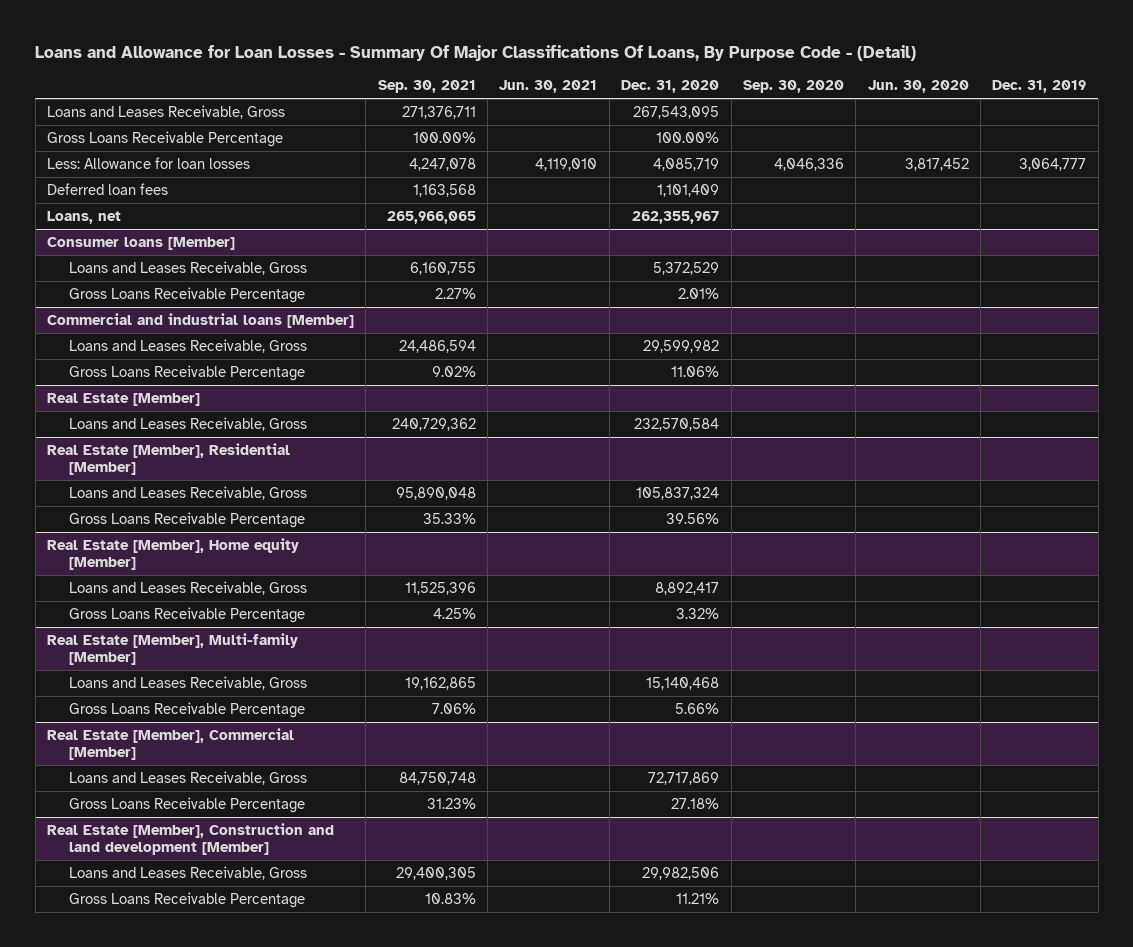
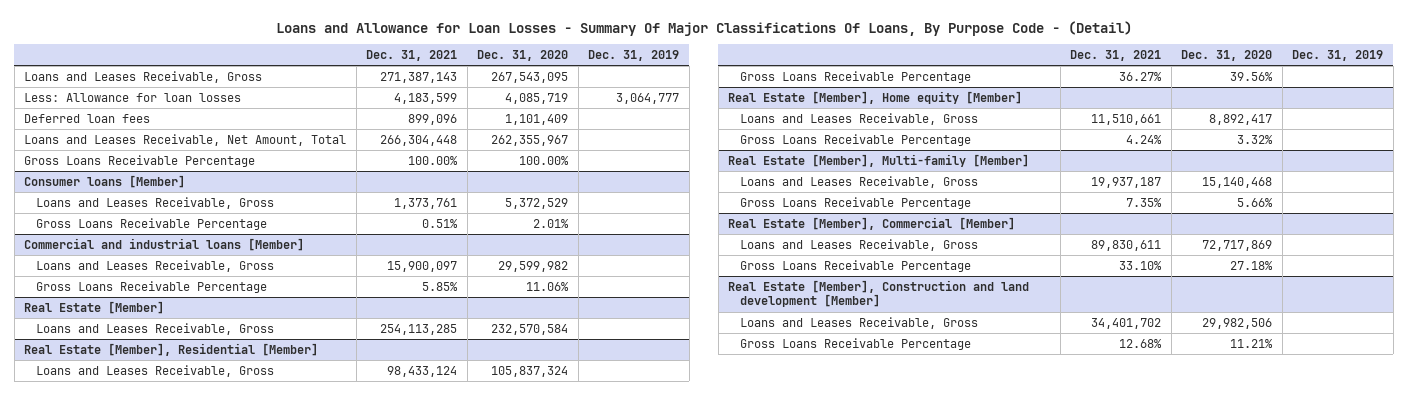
[377,80,476,94] Sep. 30, 2021 -> none
[499,80,598,94] Jun. 30, 2021 -> none
[742,80,844,94] Sep. 30, 2020 -> none
[867,80,969,94] Jun. 30, 2020 -> none
none -> [366,50,458,62] Dec. 31, 2021
[46,210,121,224] Loans, net -> [24,133,347,146] Loans and Leases Receivable, Net Amount, Total
[46,130,283,147] Gross Loans Receivable Percentage -> [24,154,256,167] Gross Loans Receivable Percentage

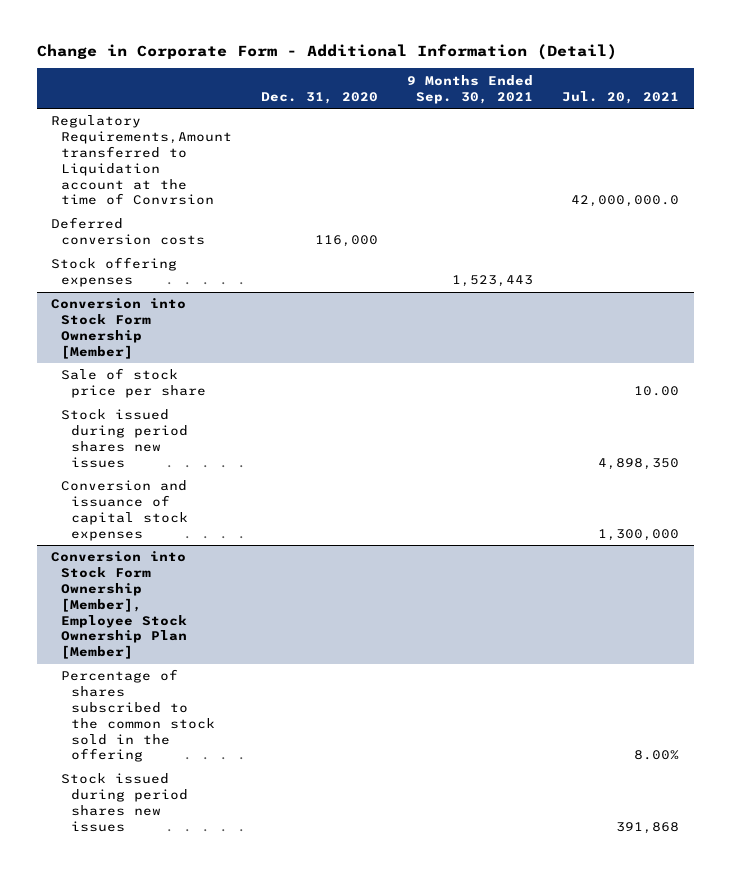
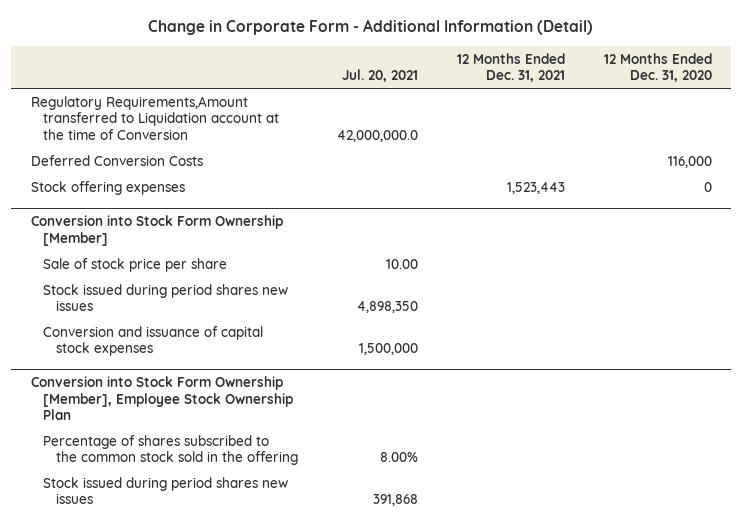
[261,91,379,104] Dec. 31, 2020 -> none
[407,74,534,104] 9 Months Ended Sep. 30, 2021 -> none
none -> [456,52,565,83] 12 Months Ended Dec. 31, 2021
none -> [603,52,712,83] 12 Months Ended Dec. 31, 2020
[51,115,232,206] Regulatory Requirements,Amount transferred to Liquidation account at the time of Convrsion -> [30,95,280,140] Regulatory Requirements,Amount transferred to Liquidation account at the time of Conversion
[51,217,205,246] Deferred conversion costs -> [30,154,203,166] Deferred Conversion Costs
[598,528,680,541] 1,300,000 -> [358,343,418,356] 1,500,000
[51,551,187,660] Conversion into Stock Form Ownership [Member], Employee Stock Ownership Plan [Member] -> [30,376,294,421] Conversion into Stock Form Ownership [Member], Employee Stock Ownership Plan

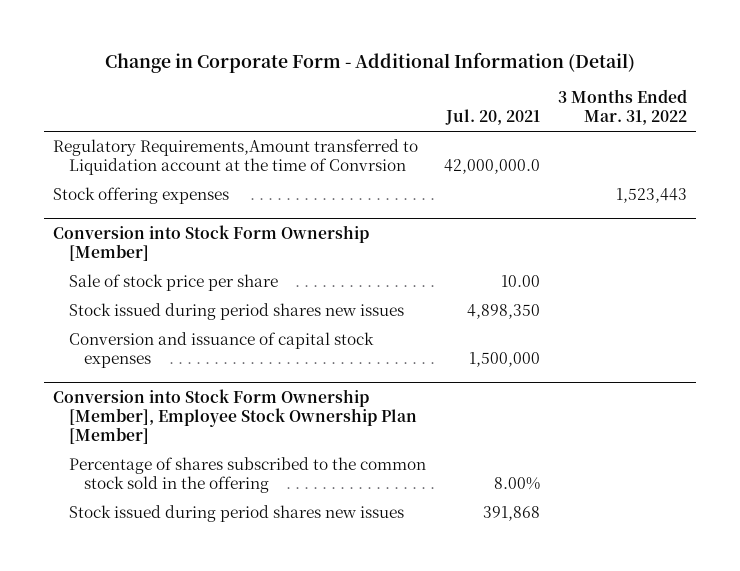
[456,52,565,83] 12 Months Ended Dec. 31, 2021 -> none
[603,52,712,83] 12 Months Ended Dec. 31, 2020 -> none
none -> [558,89,688,126] 3 Months Ended Mar. 31, 2022
[30,154,203,166] Deferred Conversion Costs -> none
[30,95,280,140] Regulatory Requirements,Amount transferred to Liquidation account at the time of Conversion -> [52,139,418,176] Regulatory Requirements,Amount transferred to Liquidation account at the time of Convrsion
[30,376,294,421] Conversion into Stock Form Ownership [Member], Employee Stock Ownership Plan -> [52,388,417,444] Conversion into Stock Form Ownership [Member], Employee Stock Ownership Plan [Member]

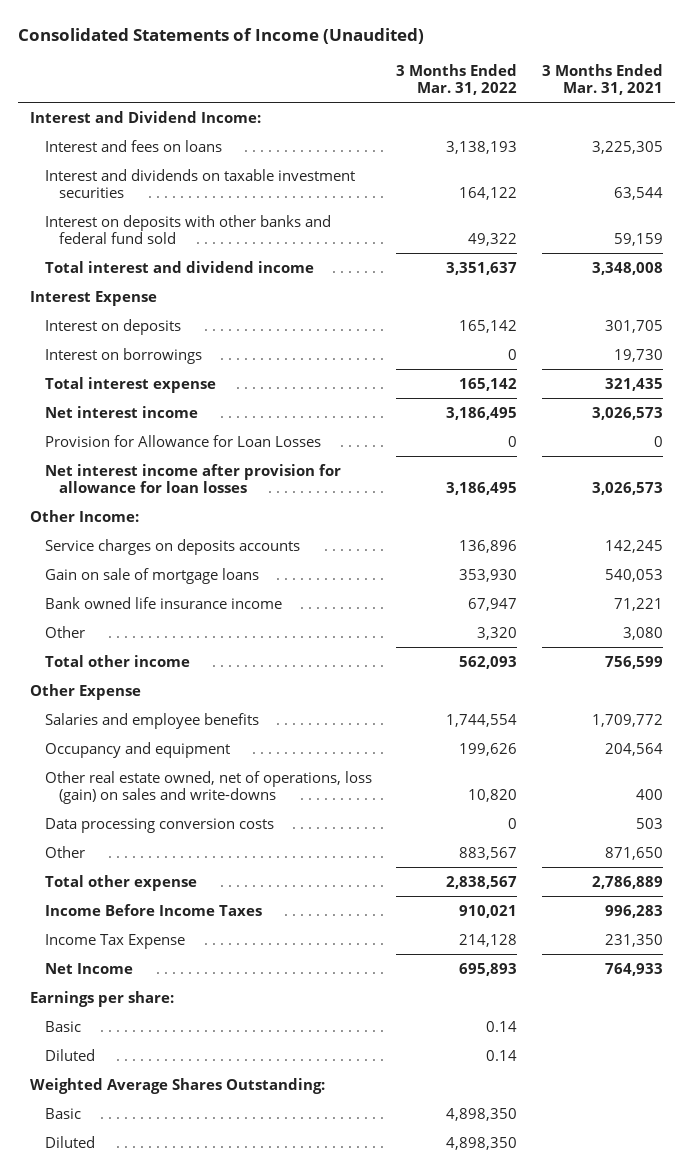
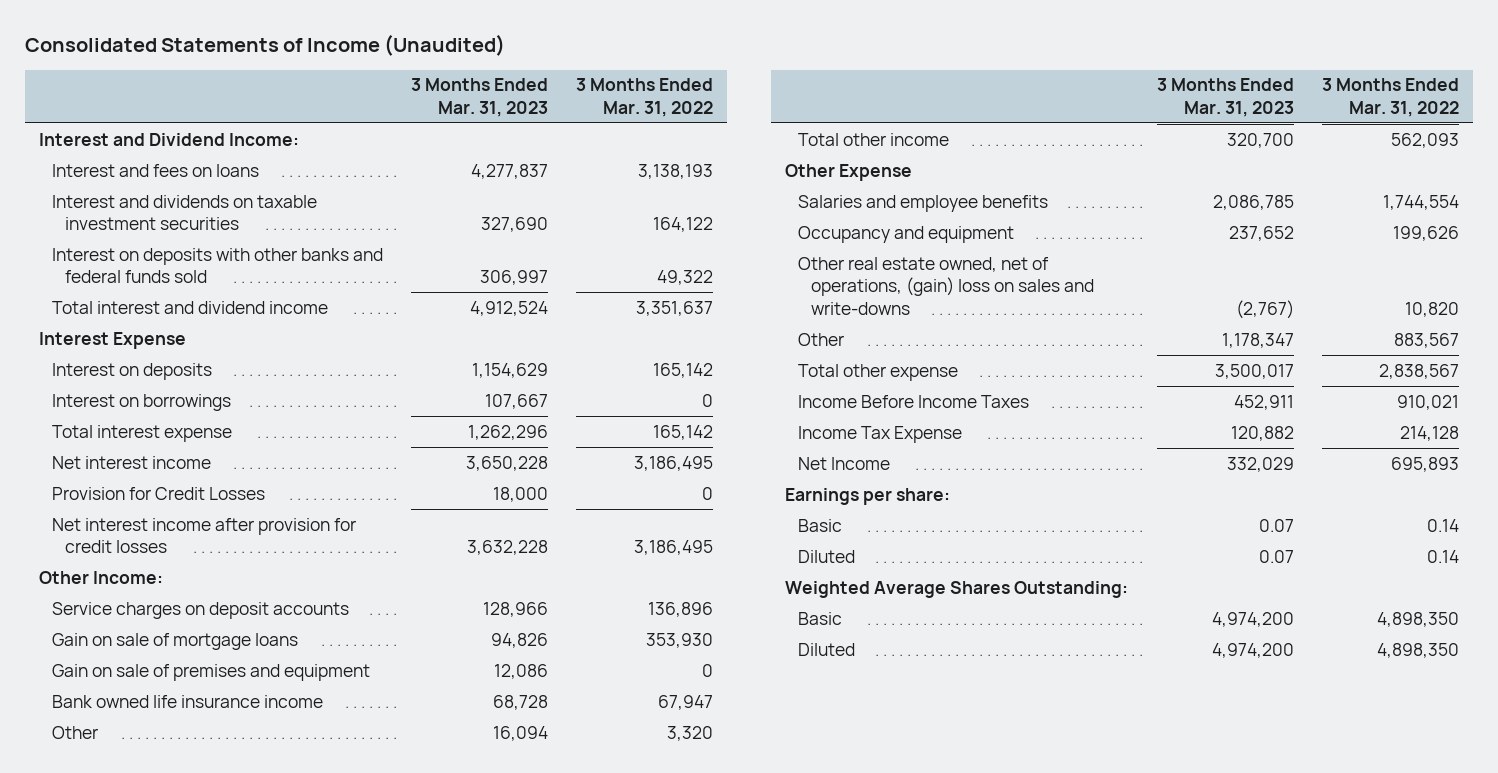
[541,63,663,96] 3 Months Ended Mar. 31, 2021 -> none
none -> [410,78,548,117] 3 Months Ended Mar. 31, 2023
[44,214,331,244] Interest on deposits with other banks and federal fund sold -> [51,247,383,284] Interest on deposits with other banks and federal funds sold
[44,434,321,447] Provision for Allowance for Loan Losses -> [51,486,265,500] Provision for Credit Losses
[44,463,341,493] Net interest income after provision for allowance for loan losses -> [51,517,356,554] Net interest income after provision for credit losses
[44,538,300,555] Service charges on deposits accounts -> [51,601,349,619] Service charges on deposit accounts
none -> [51,663,370,681] Gain on sale of premises and equipment
[44,817,274,833] Data processing conversion costs -> none
[44,770,372,804] Other real estate owned, net of operations, loss (gain) on sales and write-downs -> [797,256,1094,315] Other real estate owned, net of operations, (gain) loss on sales and write-downs

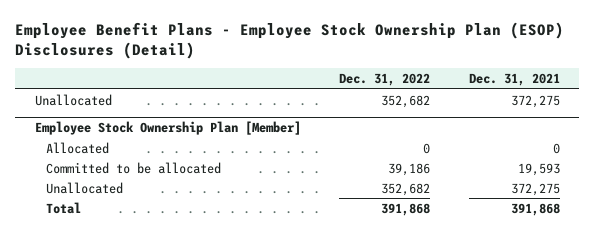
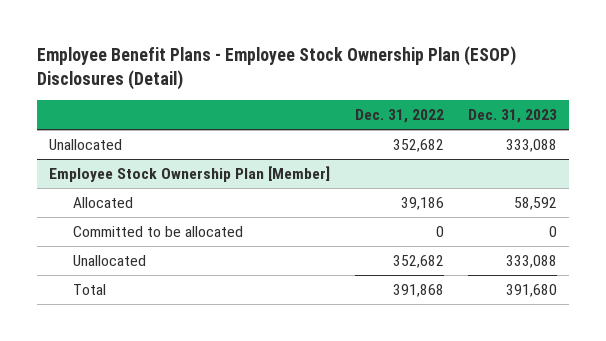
[468,73,560,87] Dec. 31, 2021 -> none
none -> [467,108,557,123] Dec. 31, 2023
[423,142,431,154] 0 -> [400,197,444,211] 39,186
[388,162,431,176] 39,186 -> [435,226,444,238] 0

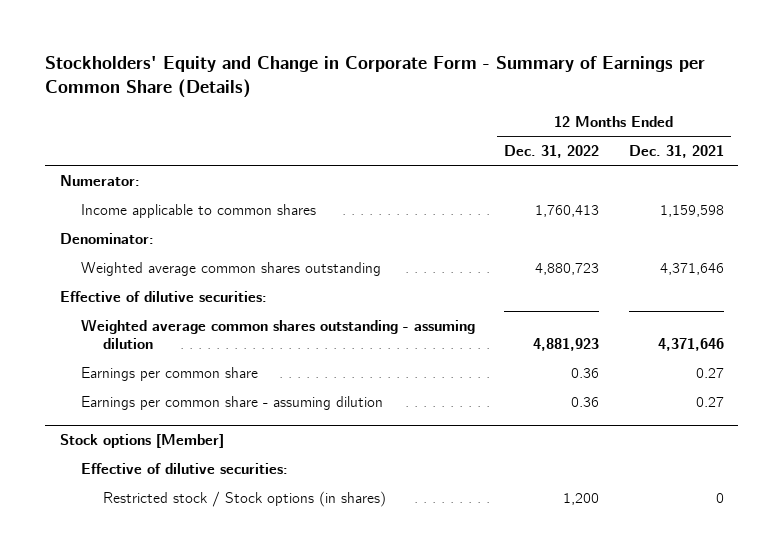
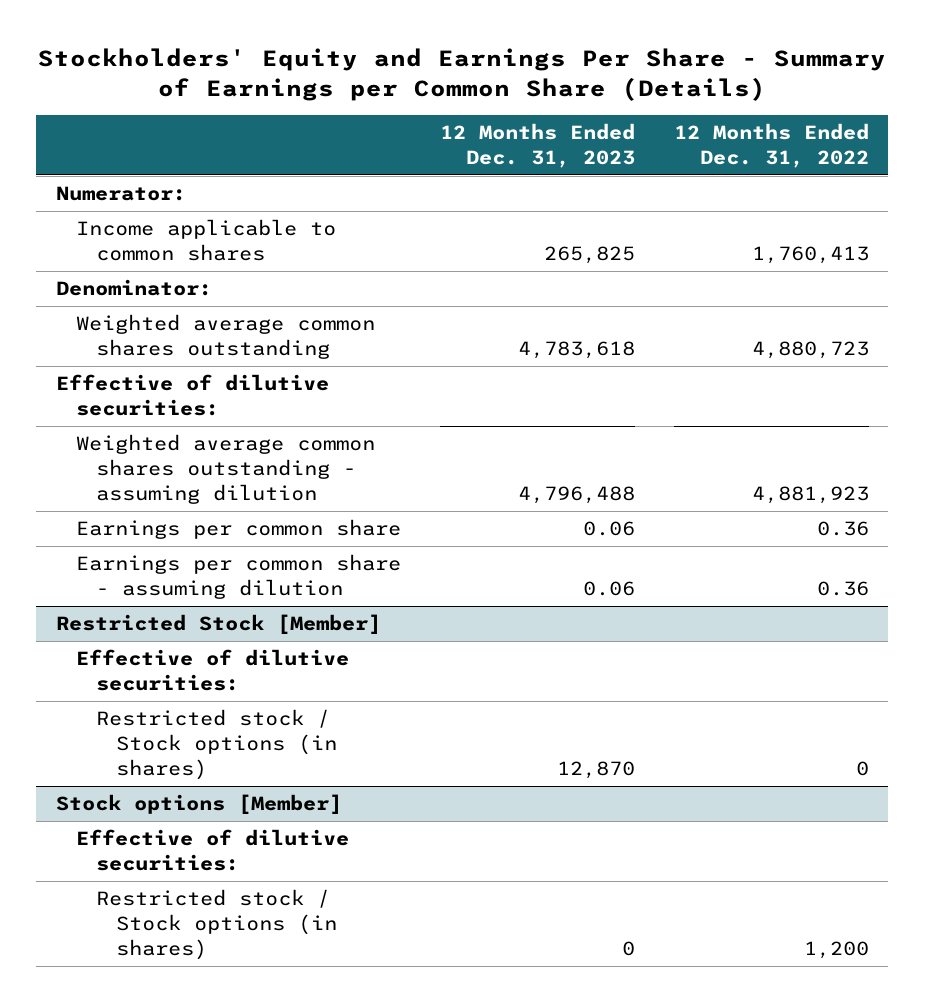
[45,55,706,98] Stockholders' Equity and Change in Corporate Form - Summary of Earnings per Common Share (Details) -> [38,48,887,101] Stockholders' Equity and Earnings Per Share - Summary of Earnings per Common Share (Details)
[628,144,724,158] Dec. 31, 2021 -> none
none -> [439,123,635,169] 12 Months Ended Dec. 31, 2023
none -> [55,614,381,635] Restricted Stock [Member]
none -> [75,649,349,692] Effective of dilutive securities:
none -> [95,709,338,780] Restricted stock / Stock options (in shares)

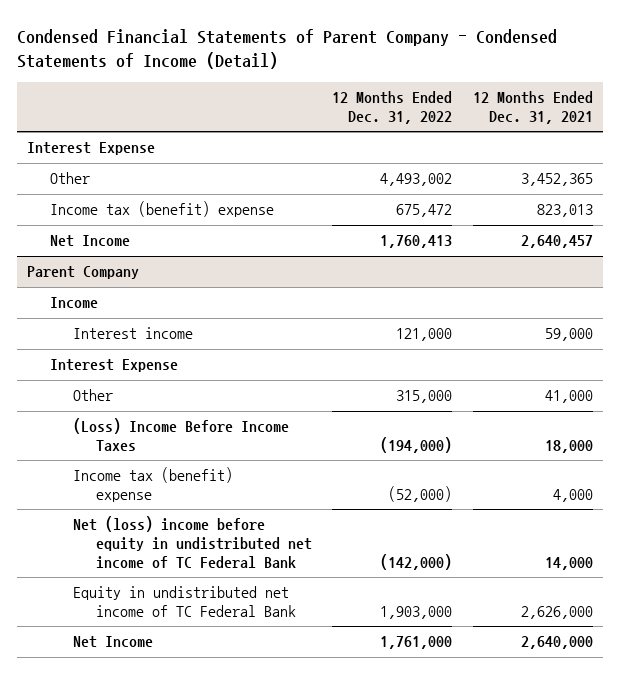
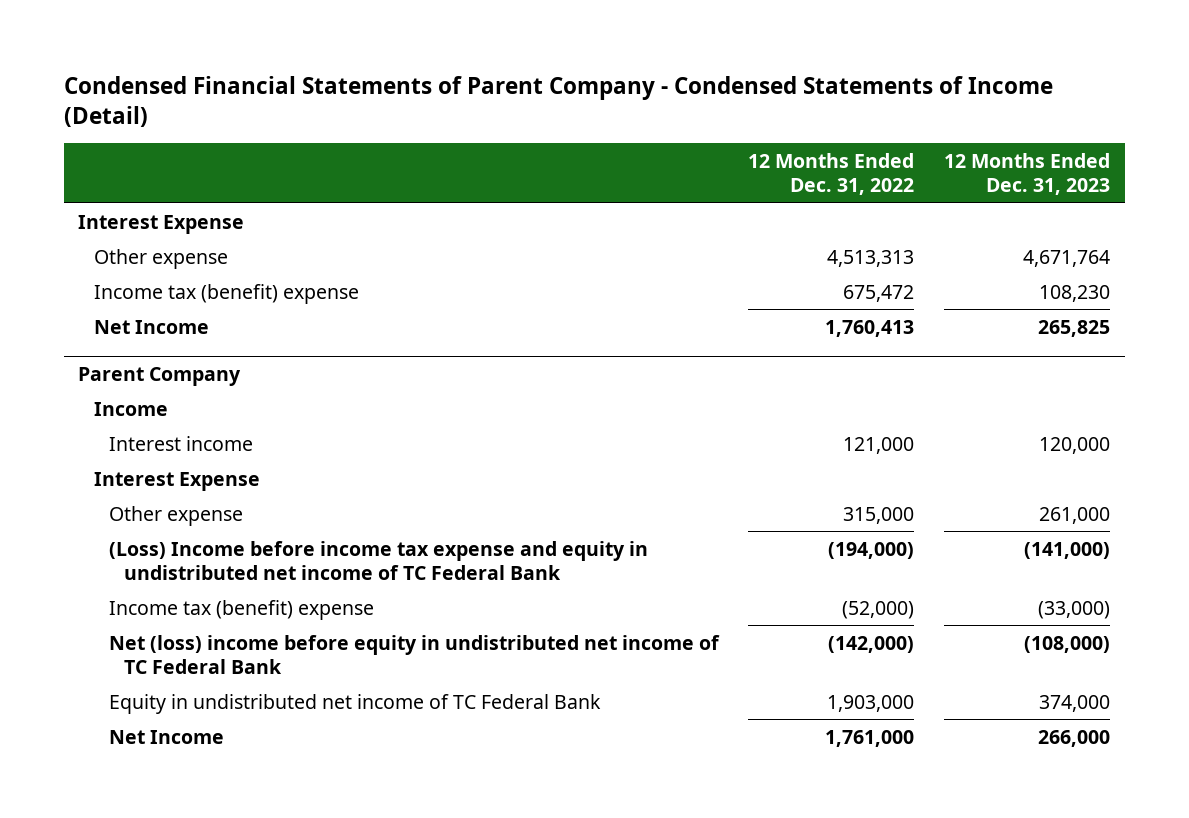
[472,91,593,124] 12 Months Ended Dec. 31, 2021 -> none
none -> [944,153,1111,196] 12 Months Ended Dec. 31, 2023
[50,172,91,185] Other -> [93,248,228,269] Other expense
[380,173,453,187] 4,493,002 -> [827,249,915,267] 4,513,313
[72,389,113,402] Other -> [108,505,243,526] Other expense
[72,418,289,451] (Loss) Income Before Income Taxes -> [108,540,648,580] (Loss) Income before income tax expense and equity in undistributed net income of TC Federal Bank

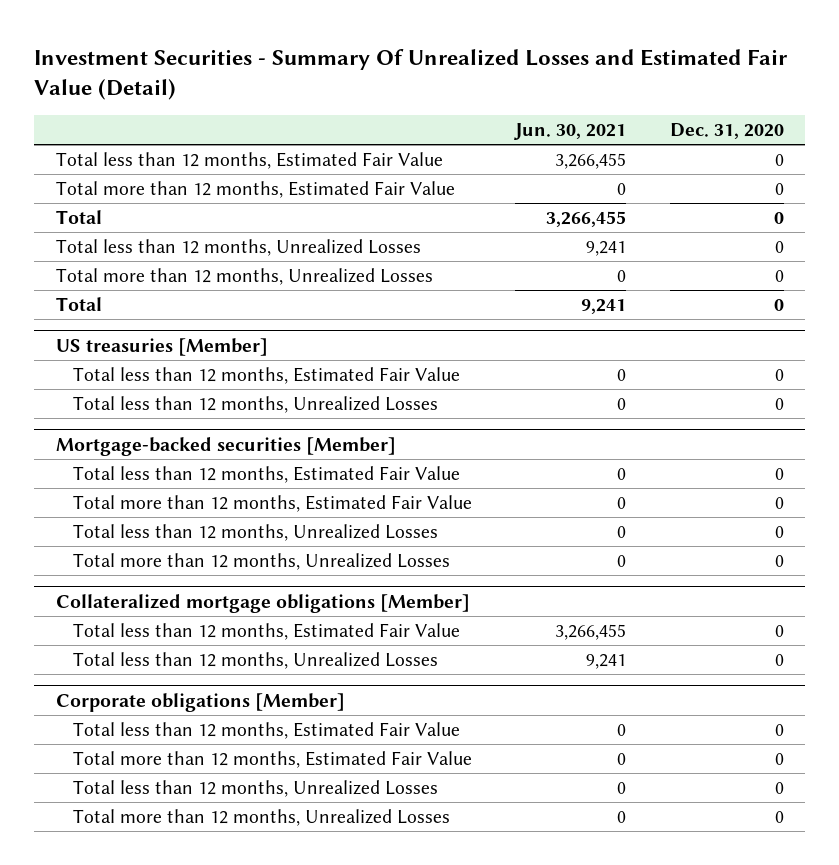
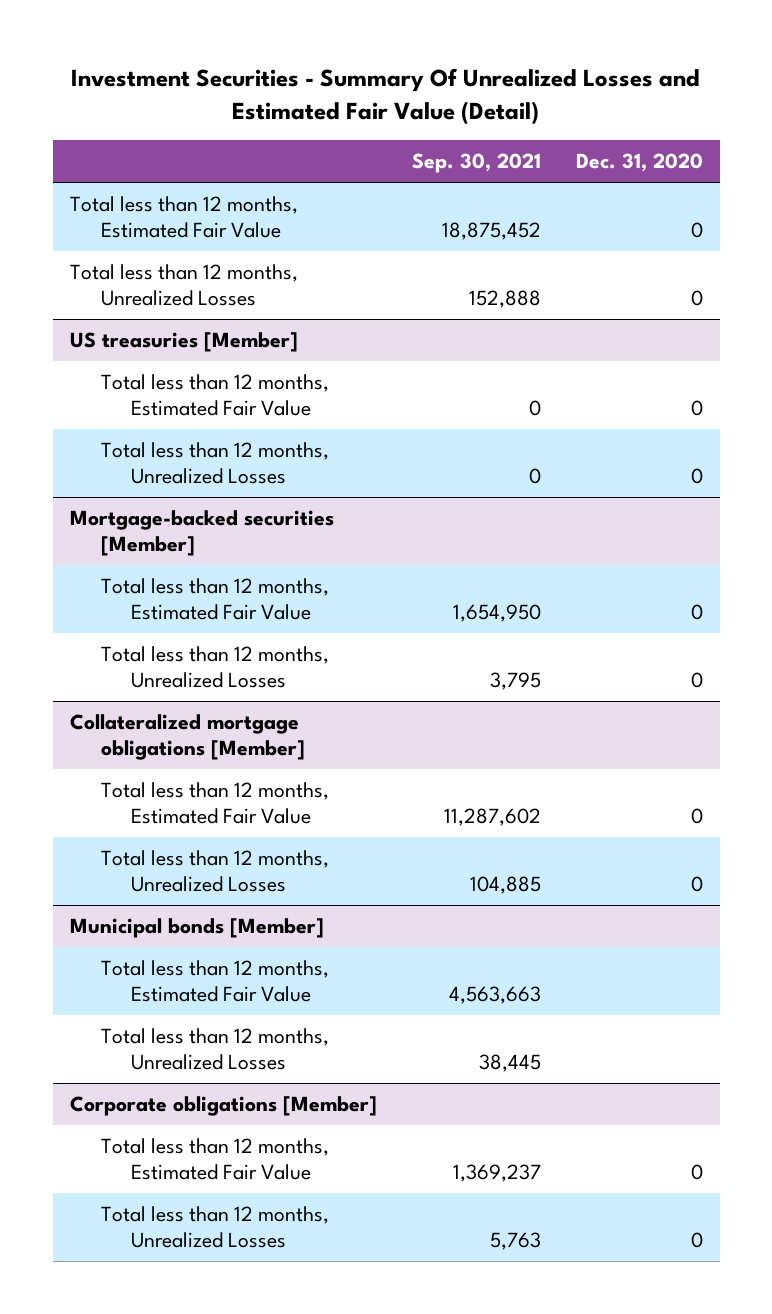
[514,123,627,141] Jun. 30, 2021 -> none
none -> [411,153,541,174] Sep. 30, 2021
[55,180,455,198] Total more than 12 months, Estimated Fair Value -> none
[55,209,102,224] Total -> none
[55,267,433,285] Total more than 12 months, Unrealized Losses -> none
[55,296,102,311] Total -> none
[73,494,473,512] Total more than 12 months, Estimated Fair Value -> none
[73,552,451,570] Total more than 12 months, Unrealized Losses -> none
none -> [69,918,324,939] Municipal bonds [Member]
none -> [100,960,329,1003] Total less than 12 months, Estimated Fair Value
none -> [100,1028,329,1071] Total less than 12 months, Unrealized Losses
[73,750,473,768] Total more than 12 months, Estimated Fair Value -> none
[73,808,451,826] Total more than 12 months, Unrealized Losses -> none

